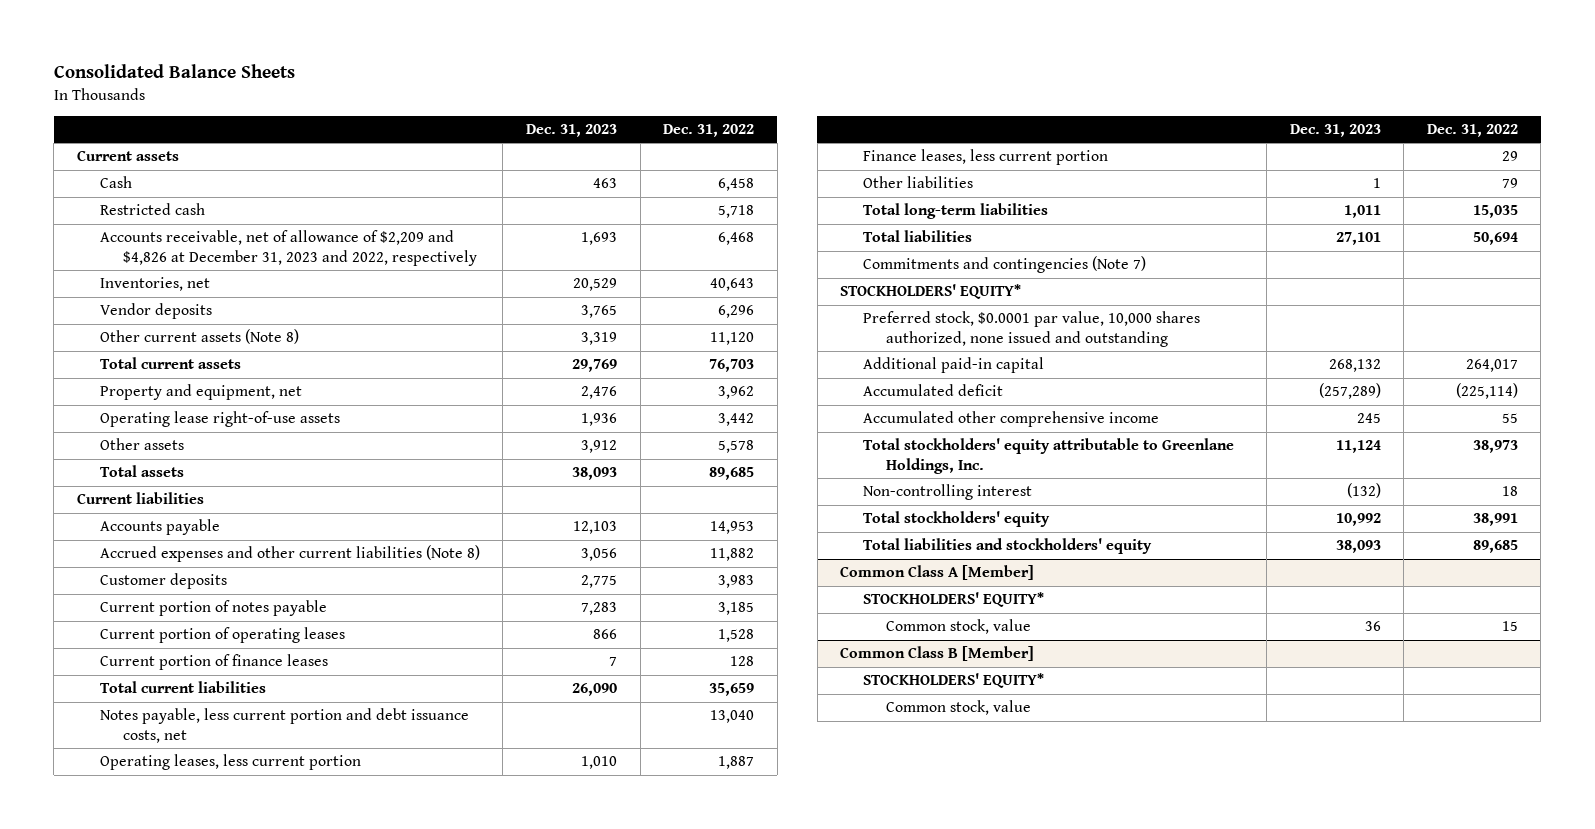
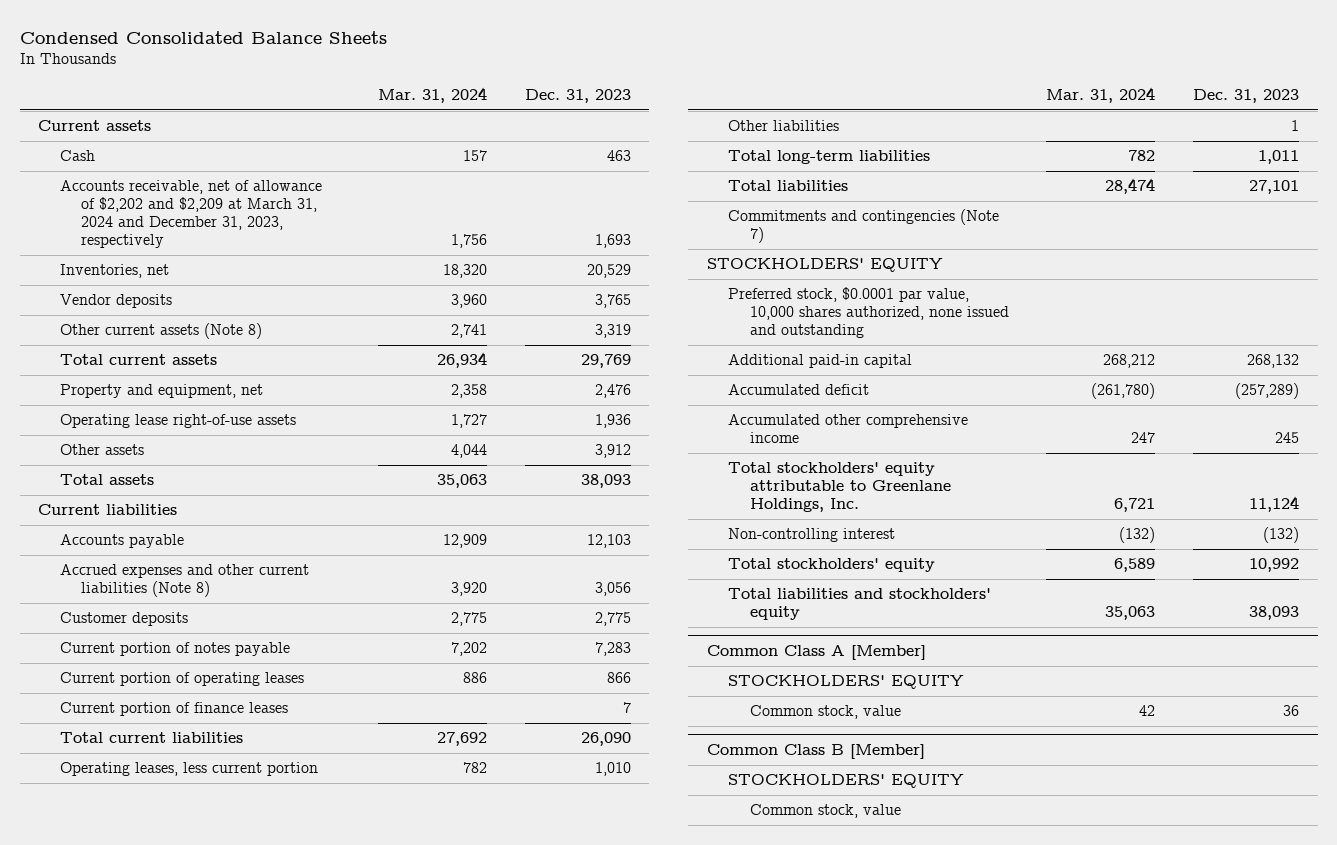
[53,64,295,79] Consolidated Balance Sheets -> [19,30,387,44] Condensed Consolidated Balance Sheets
[663,124,755,138] Dec. 31, 2022 -> none
none -> [377,87,487,104] Mar. 31, 2024
[99,203,205,216] Restricted cash -> none
[99,230,477,266] Accounts receivable, net of allowance of $2,209 and $4,826 at December 31, 2023 and 2022, respectively -> [59,180,322,248] Accounts receivable, net of allowance of $2,202 and $2,209 at March 31, 2024 and December 31, 2023, respectively
[99,708,469,743] Notes payable, less current portion and debt issuance costs, net -> none
[863,149,1109,166] Finance leases, less current portion -> none
[840,284,1022,300] STOCKHOLDERS' EQUITY* -> [706,258,943,273] STOCKHOLDERS' EQUITY
[863,592,1045,608] STOCKHOLDERS' EQUITY* -> [728,675,965,690] STOCKHOLDERS' EQUITY
[863,673,1045,689] STOCKHOLDERS' EQUITY* -> [728,774,965,789] STOCKHOLDERS' EQUITY

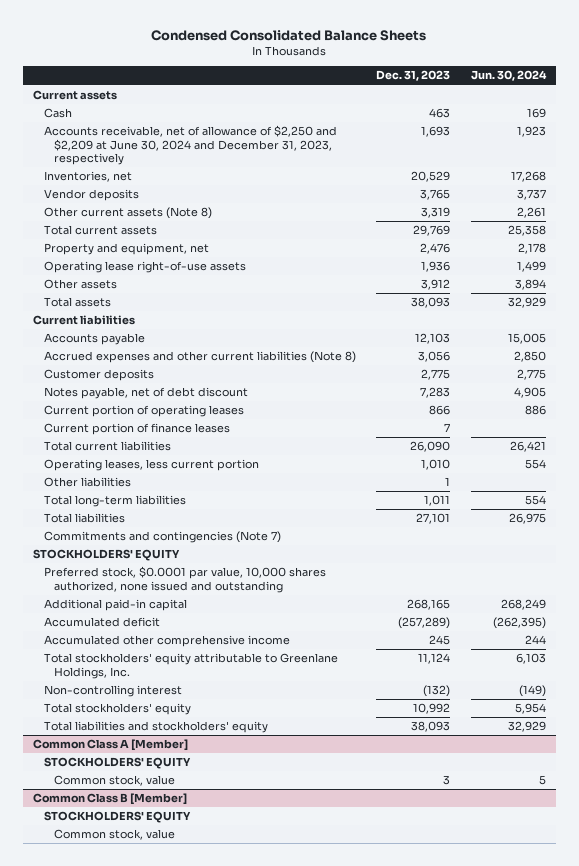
[377,87,487,104] Mar. 31, 2024 -> none
none -> [470,70,547,82] Jun. 30, 2024
[59,180,322,248] Accounts receivable, net of allowance of $2,202 and $2,209 at March 31, 2024 and December 31, 2023, respectively -> [43,125,337,166] Accounts receivable, net of allowance of $2,250 and $2,209 at June 30, 2024 and December 31, 2023, respectively
[59,642,290,657] Current portion of notes payable -> [43,387,248,400] Notes payable, net of debt discount
[1246,354,1299,369] 268,132 -> [407,599,451,611] 268,165
[1282,705,1299,717] 36 -> [443,775,451,786] 3

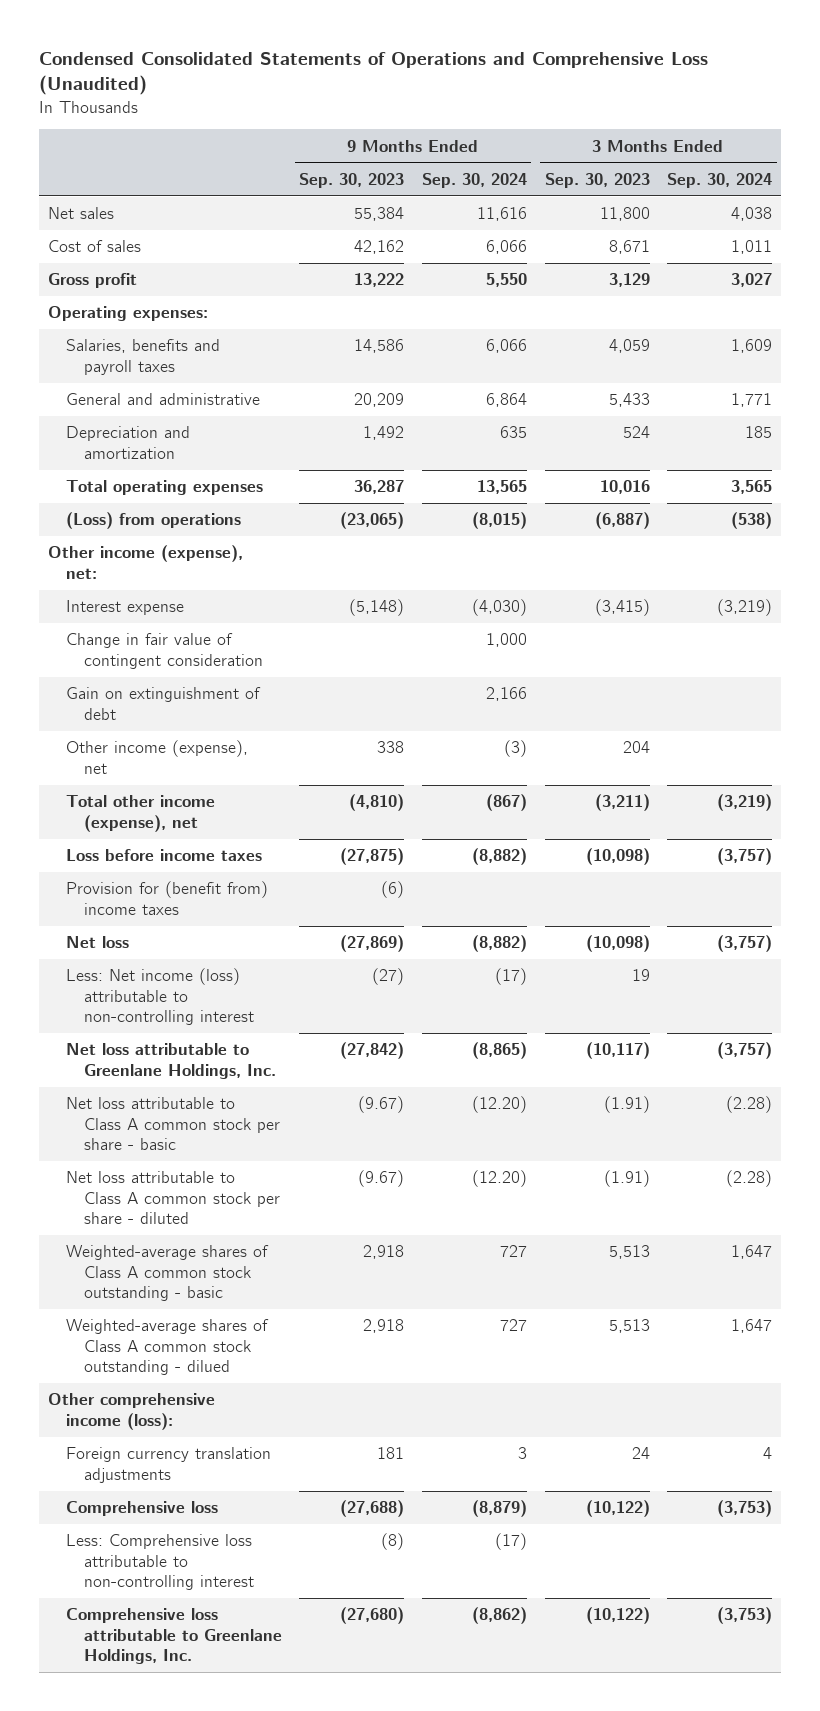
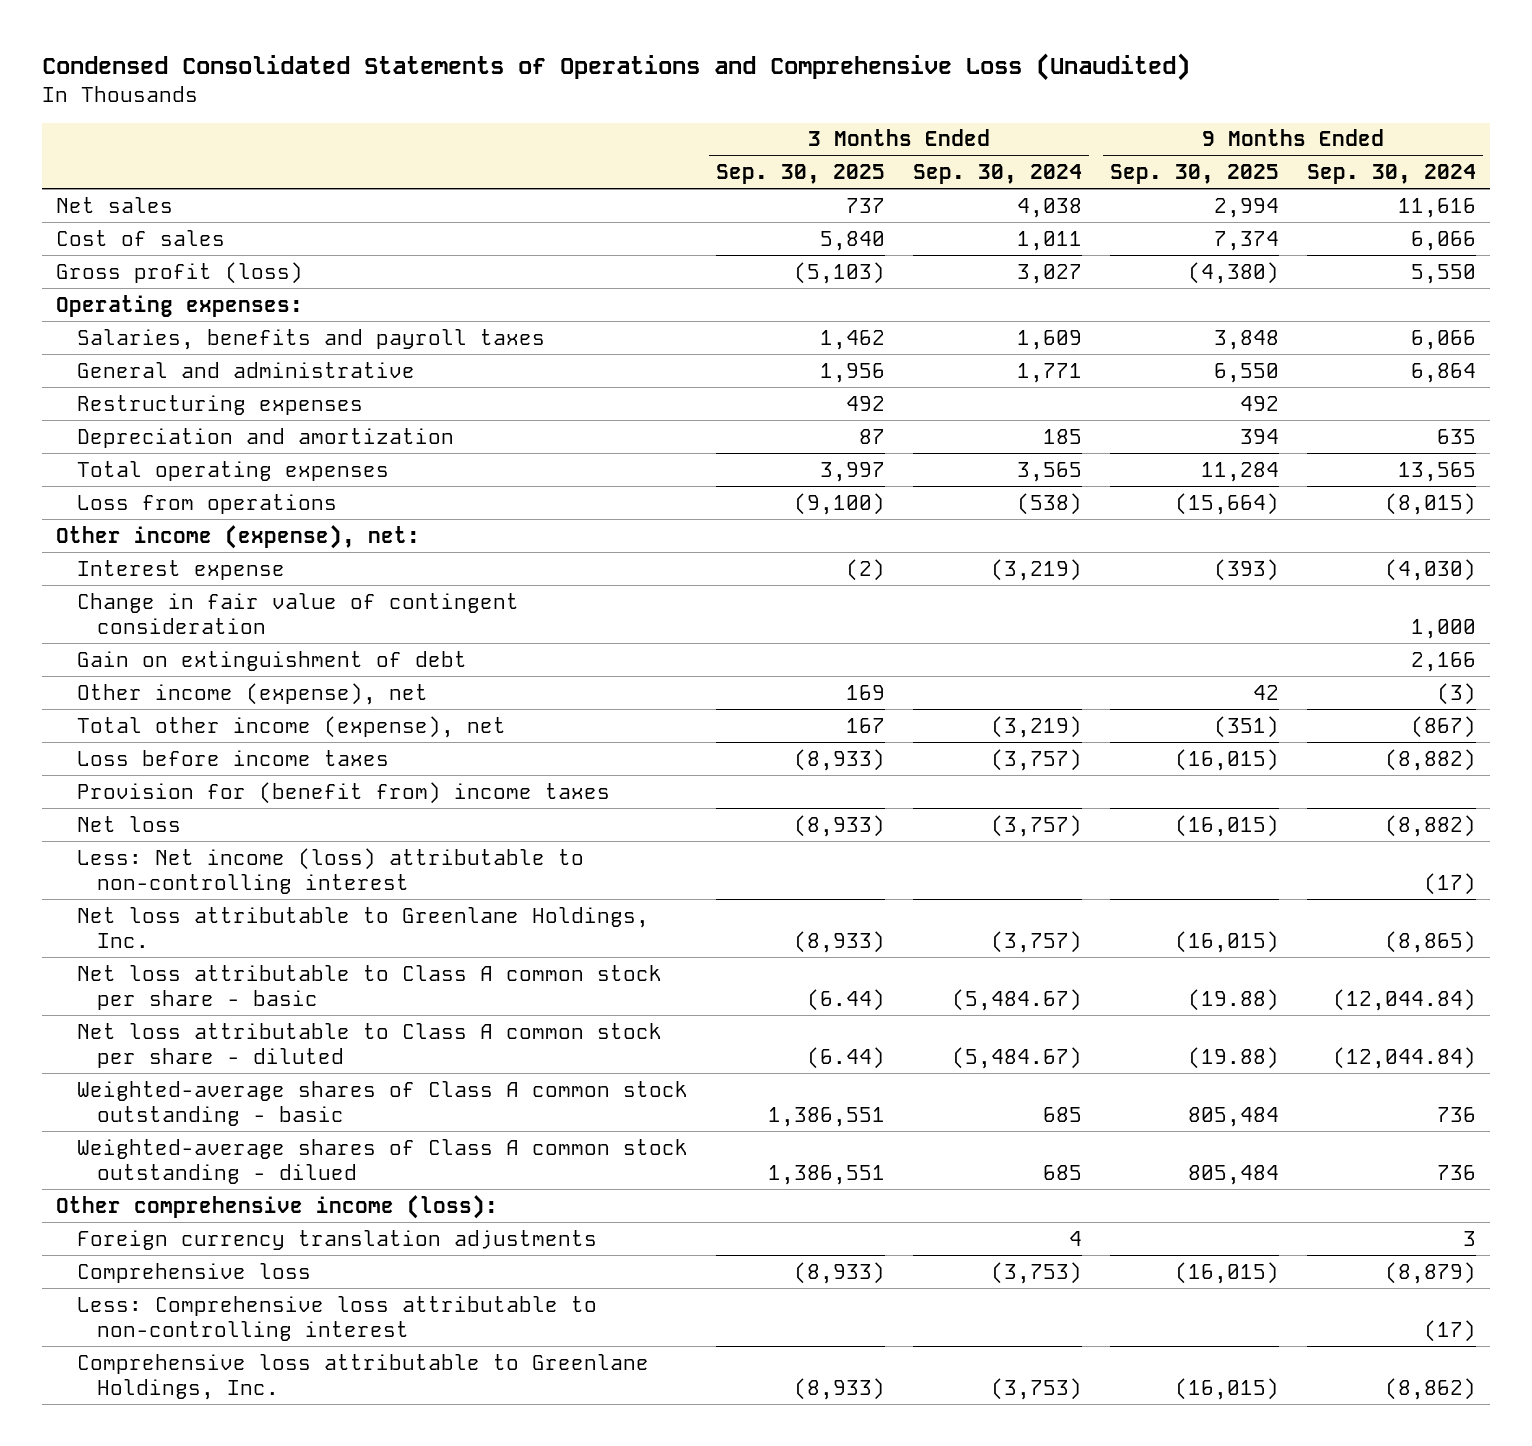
[299,172,405,188] Sep. 30, 2023 -> none
[544,172,650,188] Sep. 30, 2023 -> none
none -> [715,163,885,184] Sep. 30, 2025
none -> [1109,163,1279,184] Sep. 30, 2025
[47,273,137,289] Gross profit -> [56,261,304,284] Gross profit (loss)
none -> [76,394,363,415] Restructuring expenses
[65,512,241,530] (Loss) from operations -> [76,493,337,514] Loss from operations
[471,1096,527,1114] (12.20) -> [1332,989,1476,1012] (12,044.84)
[726,1096,773,1114] (2.28) -> [951,989,1082,1012] (5,484.67)
[471,1170,527,1188] (12.20) -> [1332,1047,1476,1070] (12,044.84)
[726,1170,773,1188] (2.28) -> [951,1047,1082,1070] (5,484.67)
[499,1245,527,1258] 727 -> [1436,1107,1476,1123] 736
[731,1245,773,1260] 1,647 -> [1042,1107,1082,1123] 685
[499,1319,527,1332] 727 -> [1436,1165,1476,1181] 736
[731,1319,773,1334] 1,647 -> [1042,1165,1082,1181] 685

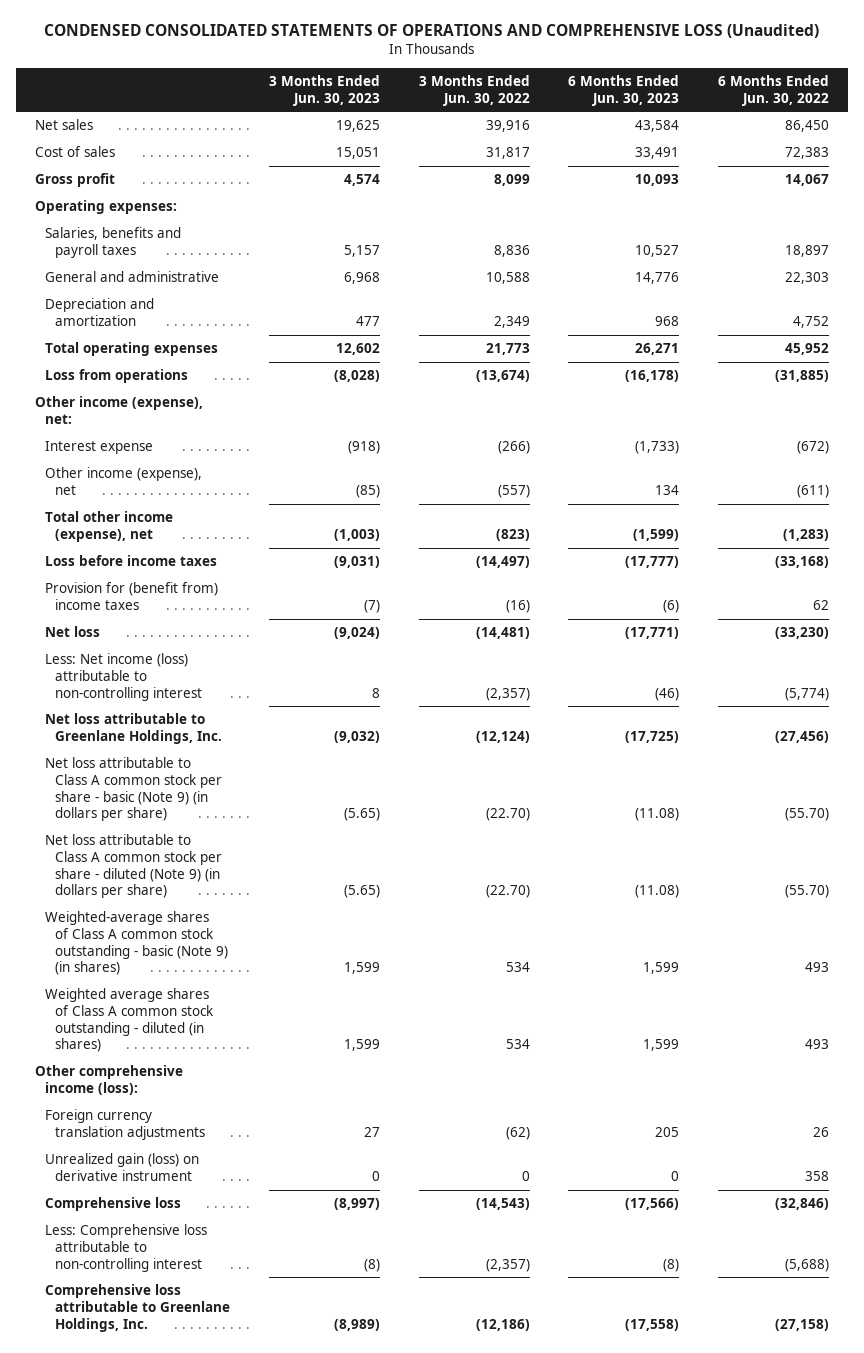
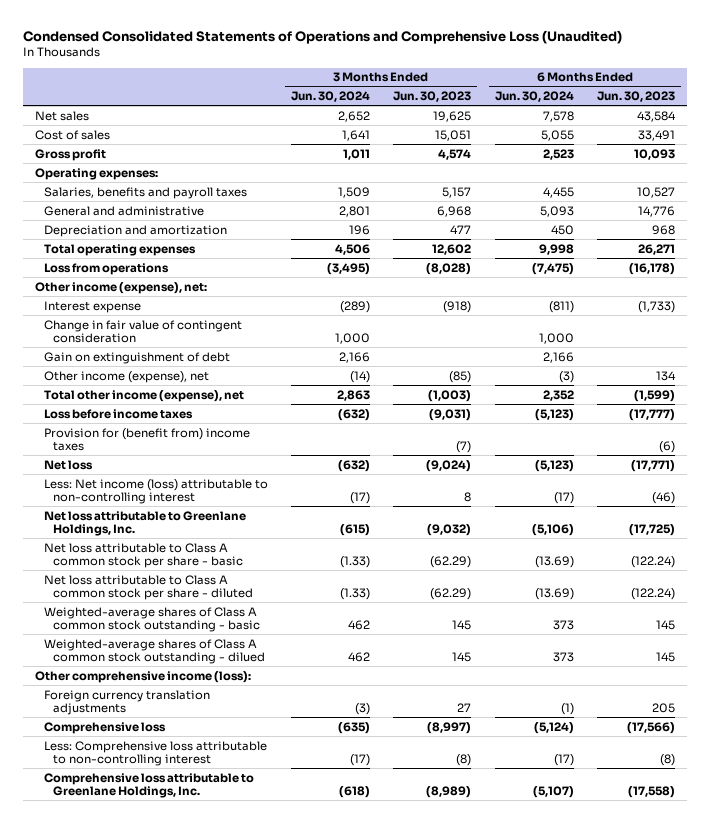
[43,24,819,39] CONDENSED CONSOLIDATED STATEMENTS OF OPERATIONS AND COMPREHENSIVE LOSS (Unaudited) -> [23,29,623,44] Condensed Consolidated Statements of Operations and Comprehensive Loss (Unaudited)
[418,75,530,106] 3 Months Ended Jun. 30, 2022 -> none
[717,75,829,106] 6 Months Ended Jun. 30, 2022 -> none
none -> [291,91,371,103] Jun. 30, 2024
none -> [494,91,574,103] Jun. 30, 2024
none -> [43,319,242,344] Change in fair value of contingent consideration
none -> [43,351,230,364] Gain on extinguishment of debt
[45,757,223,822] Net loss attributable to Class A common stock per share - basic (Note 9) (in dollars per share) -> [43,542,243,569] Net loss attributable to Class A common stock per share - basic
[343,808,380,822] (5.65) -> [430,556,472,569] (62.29)
[635,808,680,822] (11.08) -> [631,556,676,569] (122.24)
[45,834,223,899] Net loss attributable to Class A common stock per share - diluted (Note 9) (in dollars per share) -> [43,574,253,601] Net loss attributable to Class A common stock per share - diluted
[343,885,380,899] (5.65) -> [430,588,472,601] (62.29)
[635,885,680,899] (11.08) -> [631,588,676,601] (122.24)
[45,911,229,976] Weighted-average shares of Class A common stock outstanding - basic (Note 9) (in shares) -> [43,606,260,633] Weighted-average shares of Class A common stock outstanding - basic
[343,962,380,975] 1,599 -> [452,620,472,631] 145
[643,962,680,975] 1,599 -> [656,620,676,631] 145
[45,988,215,1053] Weighted average shares of Class A common stock outstanding - diluted (in shares) -> [43,638,265,665] Weighted-average shares of Class A common stock outstanding - dilued
[343,1039,380,1052] 1,599 -> [452,652,472,663] 145
[643,1039,680,1052] 1,599 -> [656,652,676,663] 145
[45,1153,200,1181] Unrealized gain (loss) on derivative instrument -> none

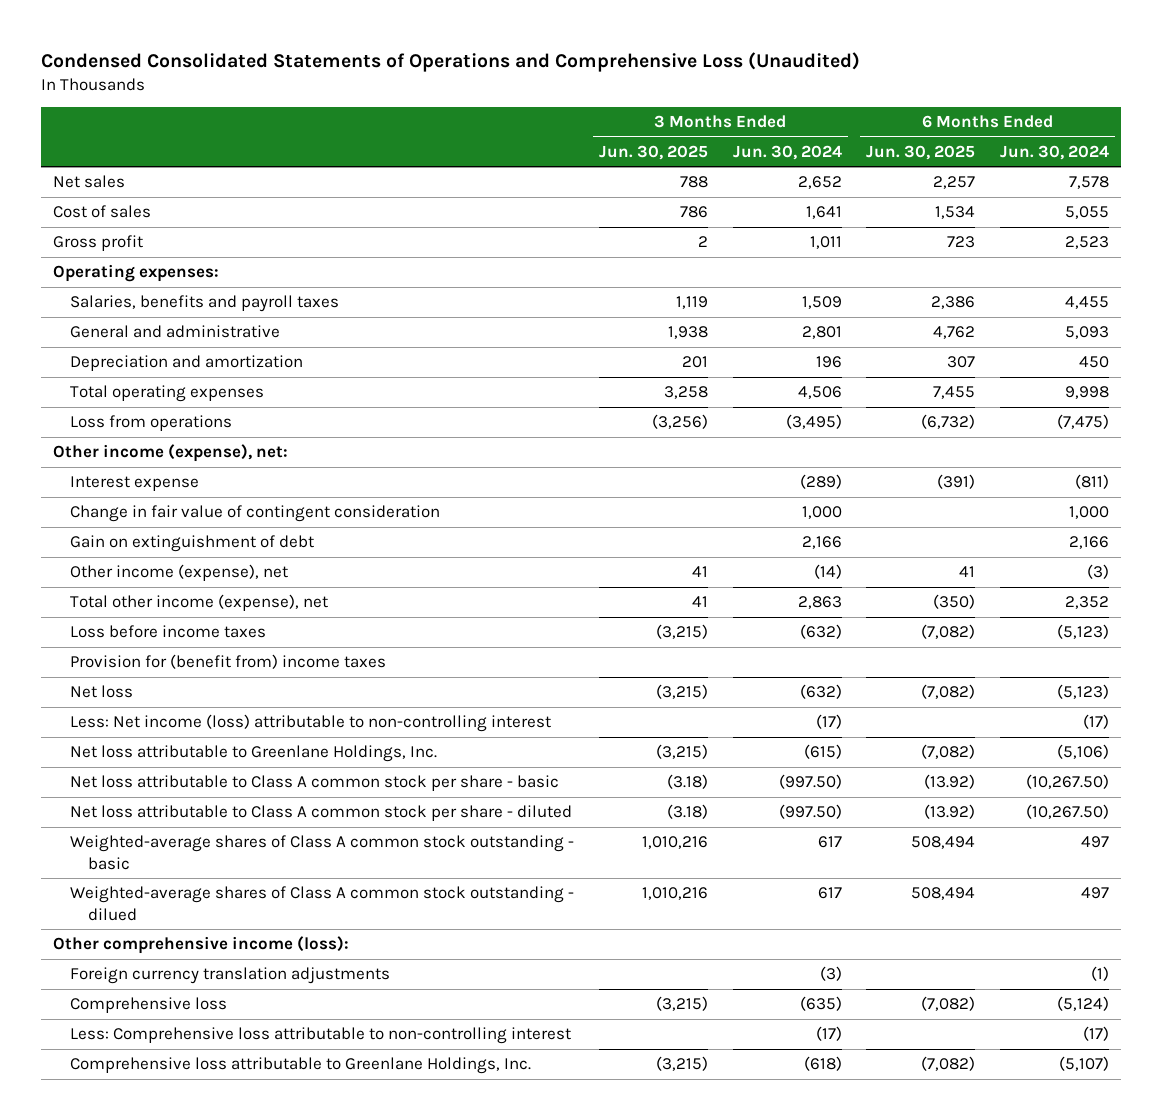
[393,91,472,103] Jun. 30, 2023 -> none
[597,91,676,103] Jun. 30, 2023 -> none
none -> [599,144,709,160] Jun. 30, 2025
none -> [866,144,976,160] Jun. 30, 2025
[340,556,371,569] (1.33) -> [778,774,842,790] (997.50)
[534,556,574,569] (13.69) -> [1025,774,1109,790] (10,267.50)
[340,588,371,601] (1.33) -> [778,804,842,820] (997.50)
[534,588,574,601] (13.69) -> [1025,804,1109,820] (10,267.50)
[348,620,371,631] 462 -> [817,836,842,849] 617
[552,620,574,631] 373 -> [1080,836,1109,849] 497
[348,652,371,663] 462 -> [817,887,842,900] 617
[552,652,574,663] 373 -> [1080,887,1109,900] 497

